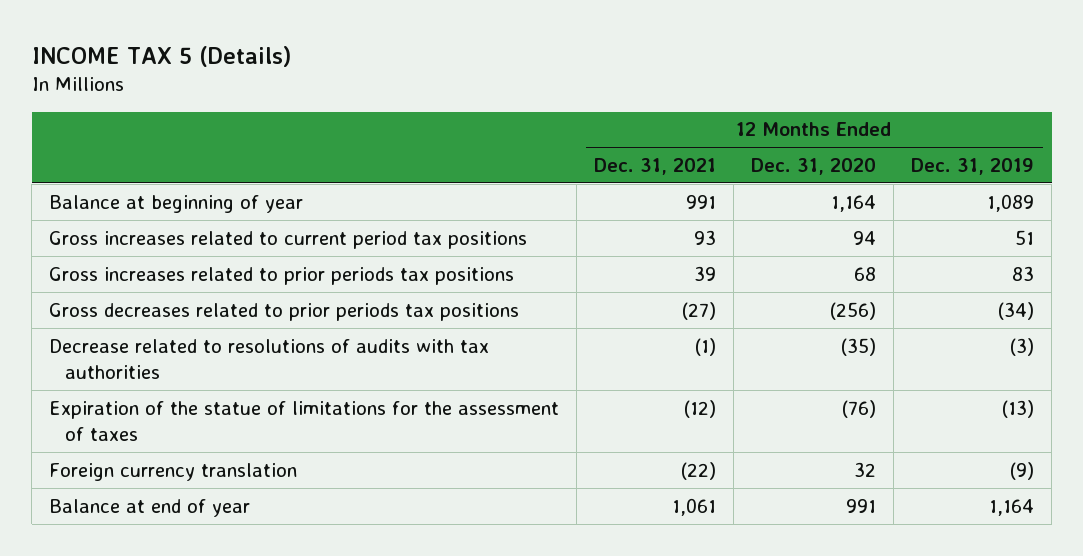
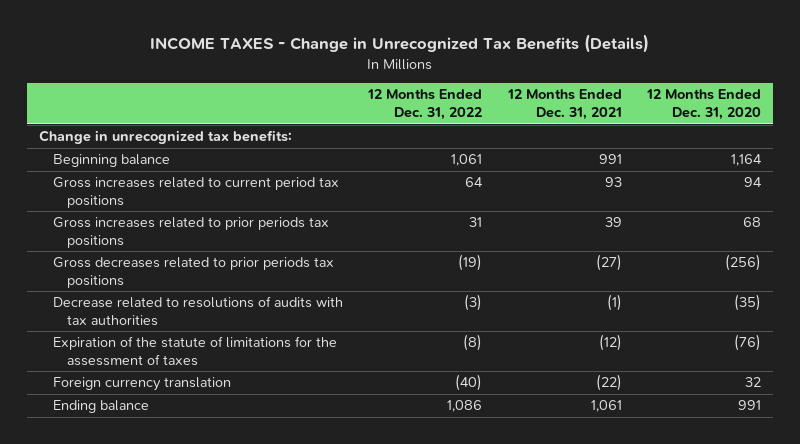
[31,45,291,67] INCOME TAX 5 (Details) -> [149,34,649,54] INCOME TAXES - Change in Unrecognized Tax Benefits (Details)
[911,158,1035,176] Dec. 31, 2019 -> none
none -> [367,89,483,121] 12 Months Ended Dec. 31, 2022
none -> [39,130,293,145] Change in unrecognized tax benefits:
[49,194,304,213] Balance at beginning of year -> [53,154,171,168] Beginning balance
[49,400,560,442] Expiration of the statue of limitations for the assessment of taxes -> [53,336,338,367] Expiration of the statute of limitations for the assessment of taxes
[49,498,251,517] Balance at end of year -> [53,400,150,414] Ending balance

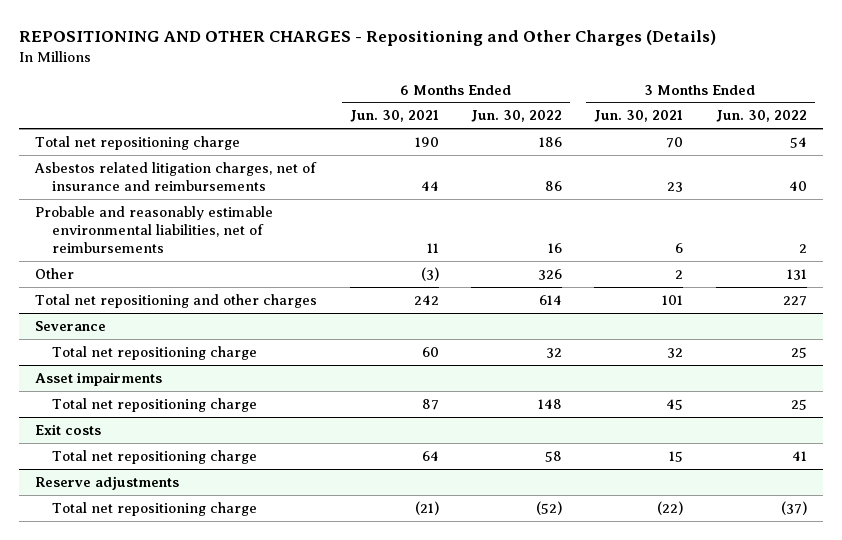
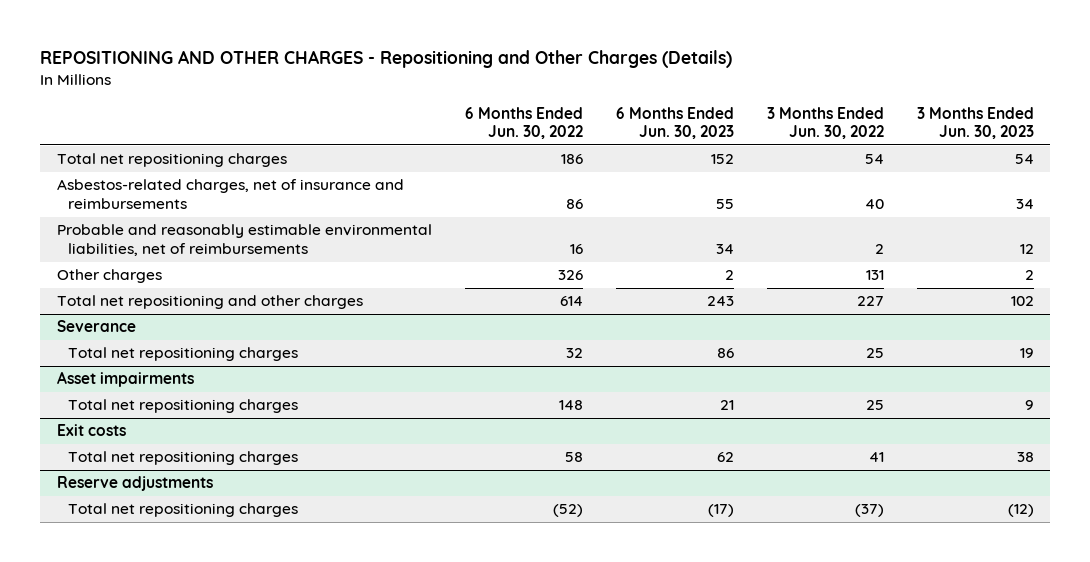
[349,110,439,123] Jun. 30, 2021 -> none
[594,110,684,123] Jun. 30, 2021 -> none
none -> [615,106,734,140] 6 Months Ended Jun. 30, 2023
none -> [916,106,1034,140] 3 Months Ended Jun. 30, 2023
[35,135,241,150] Total net repositioning charge -> [56,153,287,168] Total net repositioning charges
[34,161,318,192] Asbestos related litigation charges, net of insurance and reimbursements -> [56,179,404,210] Asbestos-related charges, net of insurance and reimbursements
[35,267,75,279] Other -> [56,269,162,284] Other charges
[52,345,258,360] Total net repositioning charge -> [67,347,298,362] Total net repositioning charges
[52,397,258,412] Total net repositioning charge -> [67,399,298,414] Total net repositioning charges
[52,449,258,464] Total net repositioning charge -> [67,451,298,466] Total net repositioning charges
[52,501,258,516] Total net repositioning charge -> [67,503,298,518] Total net repositioning charges

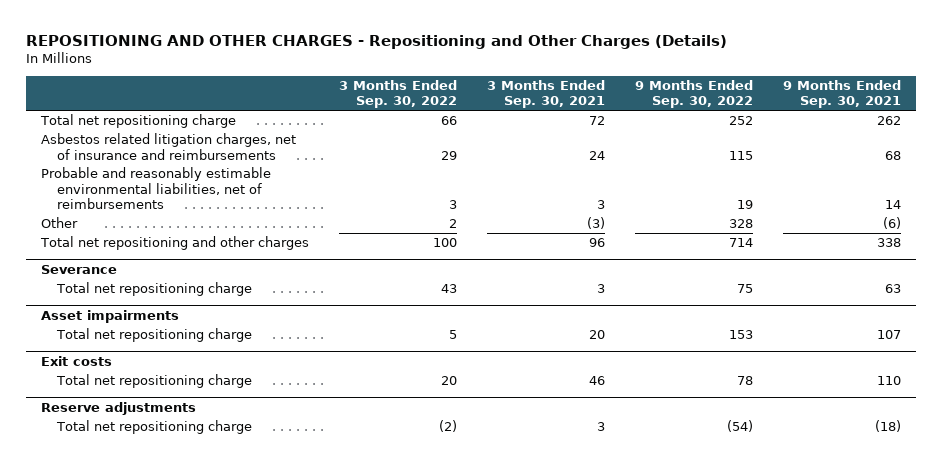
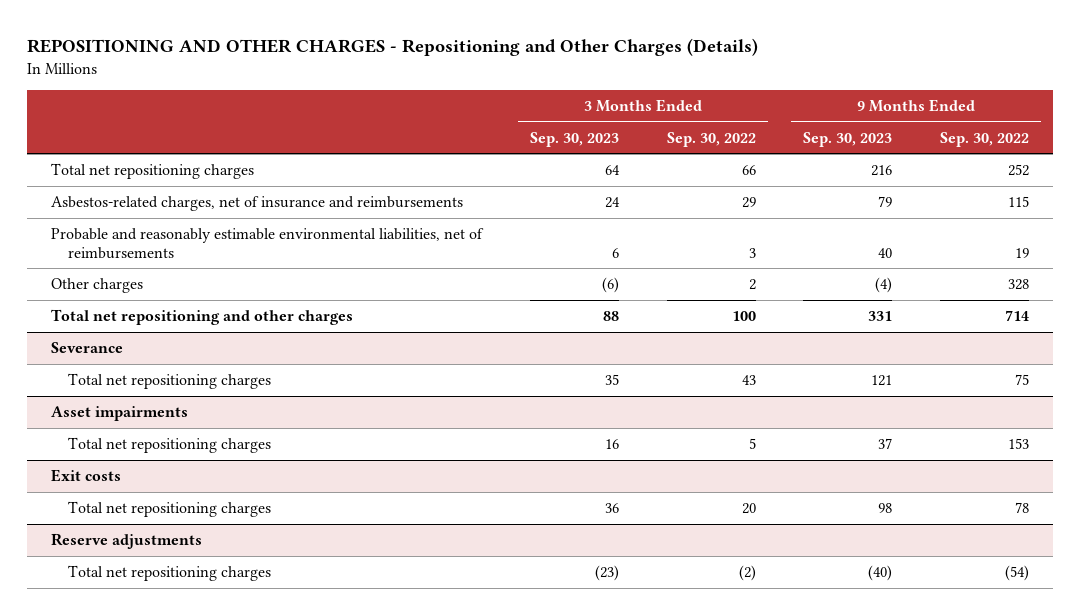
[486,79,605,109] 3 Months Ended Sep. 30, 2021 -> none
[782,79,901,109] 9 Months Ended Sep. 30, 2021 -> none
none -> [529,131,619,147] Sep. 30, 2023
none -> [803,131,893,147] Sep. 30, 2023
[39,114,236,129] Total net repositioning charge -> [50,163,254,180] Total net repositioning charges
[40,133,296,160] Asbestos related litigation charges, net of insurance and reimbursements -> [50,196,463,212] Asbestos-related charges, net of insurance and reimbursements
[40,217,78,229] Other -> [50,278,143,294] Other charges
[55,282,252,297] Total net repositioning charge -> [67,373,271,390] Total net repositioning charges
[55,328,252,343] Total net repositioning charge -> [67,437,271,454] Total net repositioning charges
[55,374,252,389] Total net repositioning charge -> [67,501,271,518] Total net repositioning charges
[55,420,252,435] Total net repositioning charge -> [67,565,271,582] Total net repositioning charges

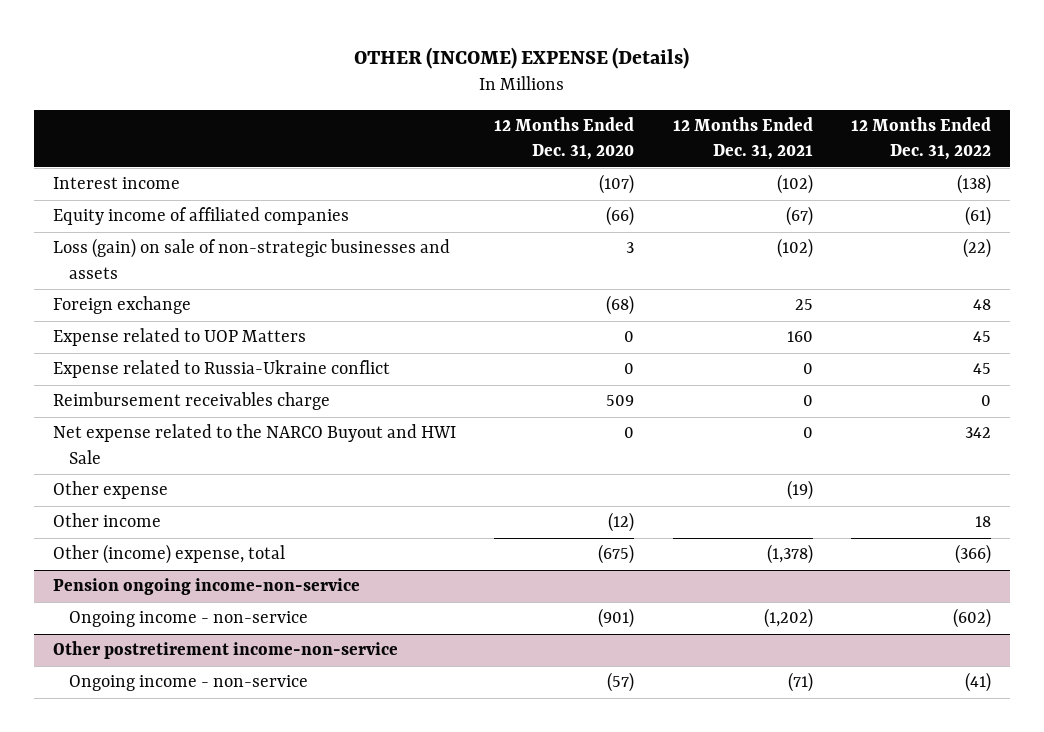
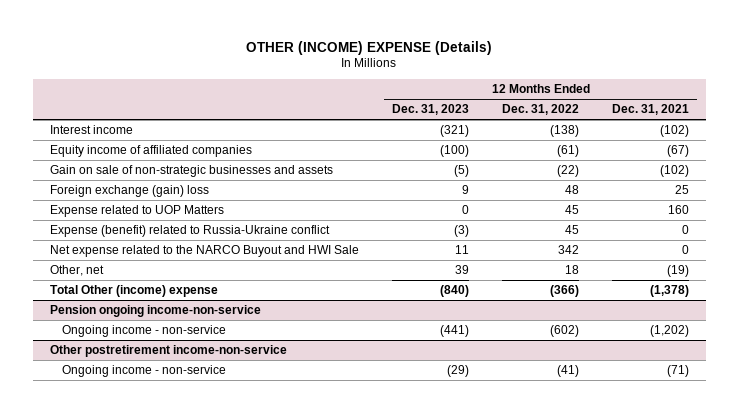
[494,117,635,161] 12 Months Ended Dec. 31, 2020 -> none
none -> [391,104,469,116] Dec. 31, 2023
[52,238,450,279] Loss (gain) on sale of non-strategic businesses and assets -> [49,165,333,178] Gain on sale of non-strategic businesses and assets
[52,296,191,315] Foreign exchange -> [49,185,209,198] Foreign exchange (gain) loss
[52,392,330,411] Reimbursement receivables charge -> none
[52,360,390,379] Expense related to Russia-Ukraine conflict -> [49,225,330,238] Expense (benefit) related to Russia-Ukraine conflict
[52,481,168,500] Other expense -> none
[52,513,161,528] Other income -> none
none -> [49,265,104,277] Other, net
[52,544,285,565] Other (income) expense, total -> [49,285,218,298] Total Other (income) expense

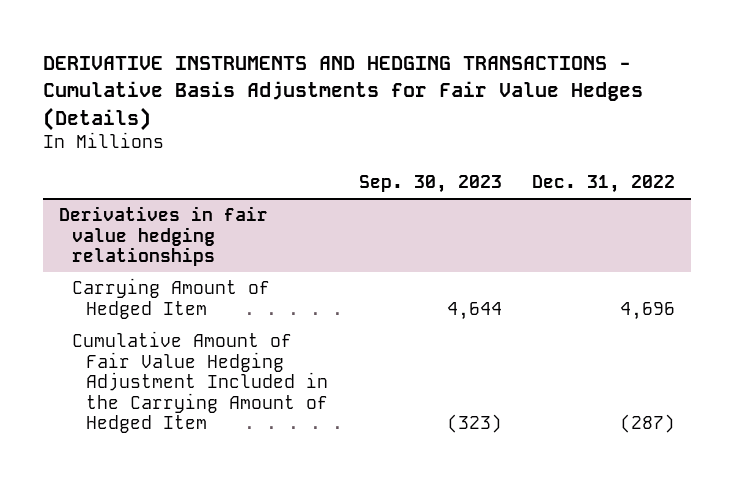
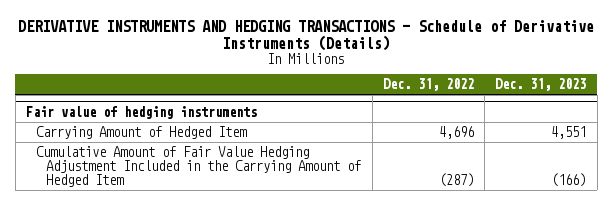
[43,56,644,131] DERIVATIVE INSTRUMENTS AND HEDGING TRANSACTIONS - Cumulative Basis Adjustments for Fair Value Hedges (Details) -> [18,20,595,52] DERIVATIVE INSTRUMENTS AND HEDGING TRANSACTIONS - Schedule of Derivative Instruments (Details)
[358,175,502,194] Sep. 30, 2023 -> none
none -> [495,78,587,92] Dec. 31, 2023
[58,206,268,267] Derivatives in fair value hedging relationships -> [26,105,258,119] Fair value of hedging instruments

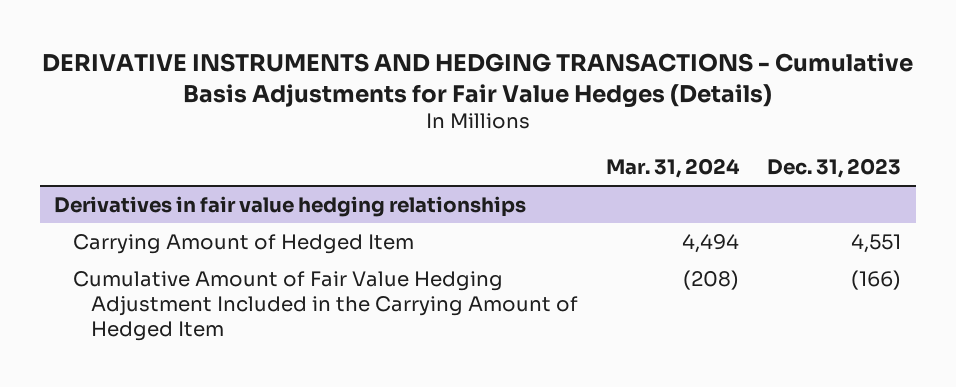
[18,20,595,52] DERIVATIVE INSTRUMENTS AND HEDGING TRANSACTIONS - Schedule of Derivative Instruments (Details) -> [41,52,913,108] DERIVATIVE INSTRUMENTS AND HEDGING TRANSACTIONS - Cumulative Basis Adjustments for Fair Value Hedges (Details)
[382,78,474,92] Dec. 31, 2022 -> none
none -> [606,157,741,178] Mar. 31, 2024
[26,105,258,119] Fair value of hedging instruments -> [54,195,527,217] Derivatives in fair value hedging relationships

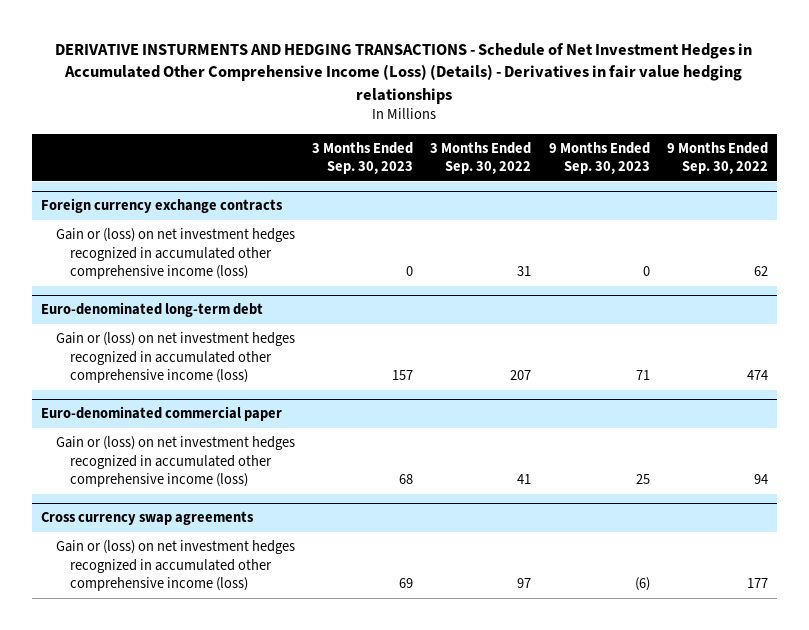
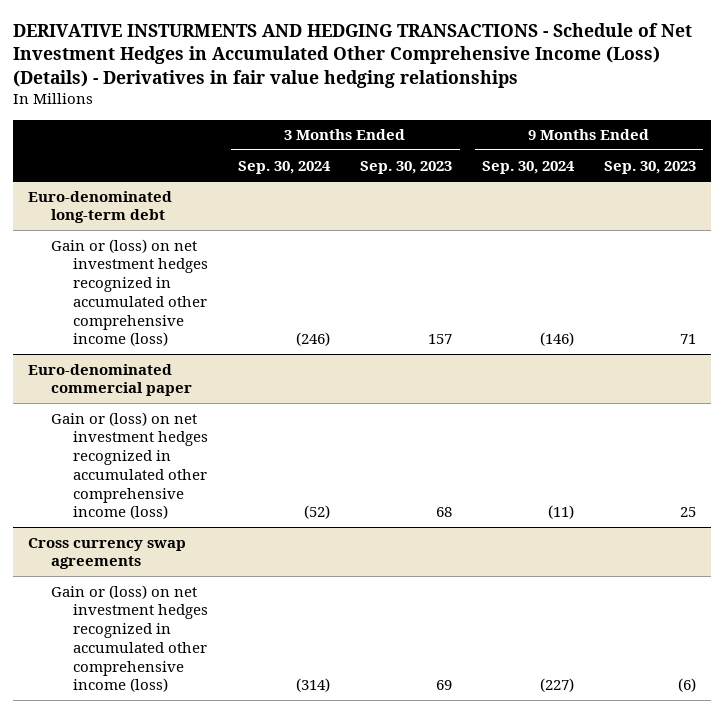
[430,141,532,175] 3 Months Ended Sep. 30, 2022 -> none
[667,141,769,175] 9 Months Ended Sep. 30, 2022 -> none
none -> [238,160,332,174] Sep. 30, 2024
none -> [482,160,576,174] Sep. 30, 2024
[40,198,283,214] Foreign currency exchange contracts -> none
[55,228,295,280] Gain or (loss) on net investment hedges recognized in accumulated other comprehensive income (loss) -> none

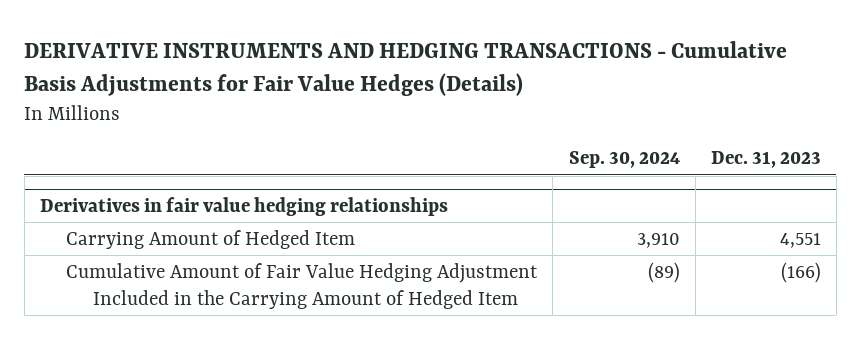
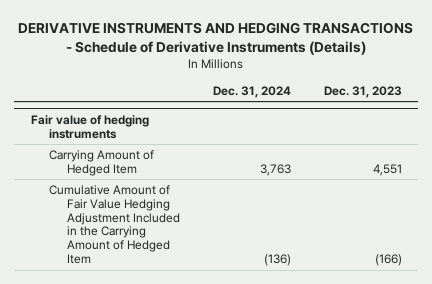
[24,40,788,97] DERIVATIVE INSTRUMENTS AND HEDGING TRANSACTIONS - Cumulative Basis Adjustments for Fair Value Hedges (Details) -> [18,22,414,55] DERIVATIVE INSTRUMENTS AND HEDGING TRANSACTIONS - Schedule of Derivative Instruments (Details)
[568,151,680,169] Sep. 30, 2024 -> none
none -> [213,85,292,98] Dec. 31, 2024
[40,197,449,217] Derivatives in fair value hedging relationships -> [30,114,149,139] Fair value of hedging instruments

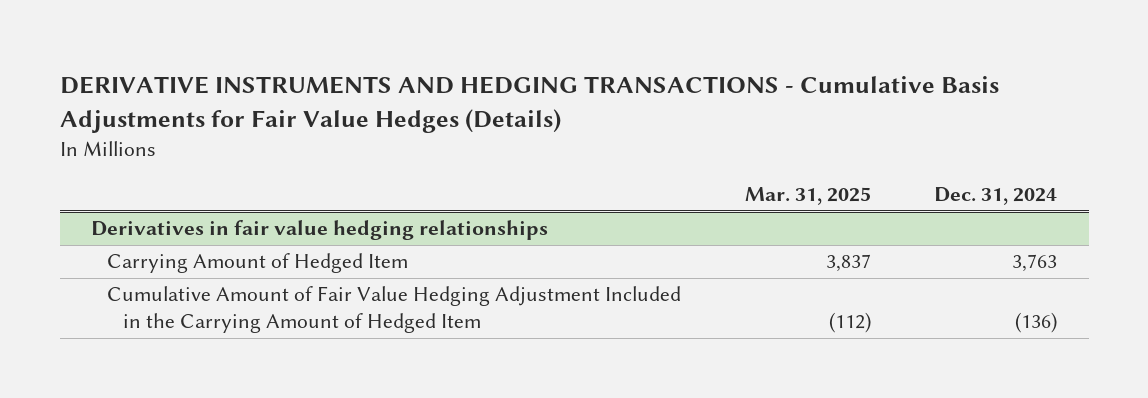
[18,22,414,55] DERIVATIVE INSTRUMENTS AND HEDGING TRANSACTIONS - Schedule of Derivative Instruments (Details) -> [59,76,999,133] DERIVATIVE INSTRUMENTS AND HEDGING TRANSACTIONS - Cumulative Basis Adjustments for Fair Value Hedges (Details)
[323,85,402,98] Dec. 31, 2023 -> none
none -> [744,187,871,206] Mar. 31, 2025
[30,114,149,139] Fair value of hedging instruments -> [91,220,549,241] Derivatives in fair value hedging relationships

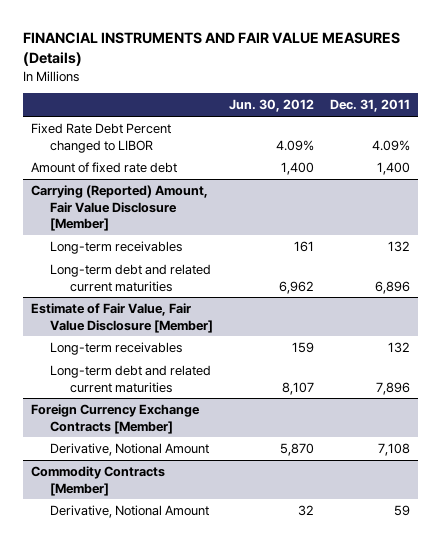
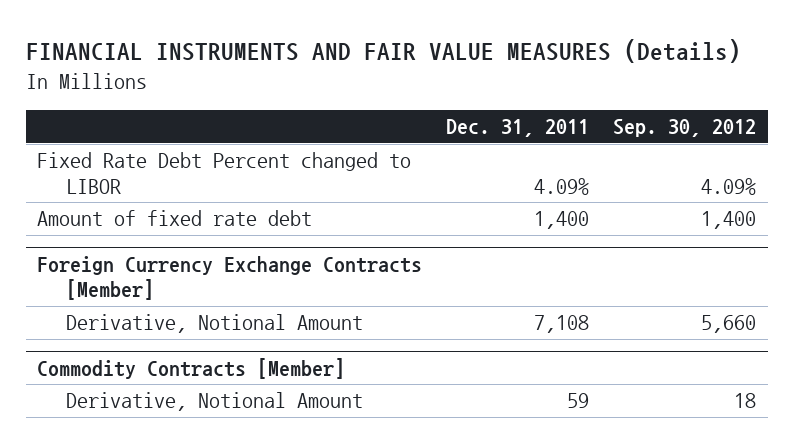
[229,99,315,113] Jun. 30, 2012 -> none
none -> [612,119,756,138] Sep. 30, 2012
[31,185,209,232] Carrying (Reported) Amount, Fair Value Disclosure [Member] -> none
[50,241,183,255] Long-term receivables -> none
[50,264,212,292] Long-term debt and related current maturities -> none
[31,303,214,333] Estimate of Fair Value, Fair Value Disclosure [Member] -> none
[50,342,183,356] Long-term receivables -> none
[50,365,212,393] Long-term debt and related current maturities -> none

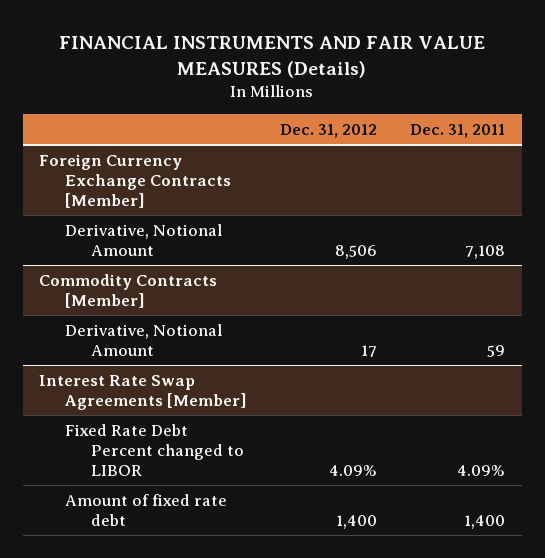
[612,119,756,138] Sep. 30, 2012 -> none
none -> [280,123,378,138] Dec. 31, 2012
[37,152,412,194] Fixed Rate Debt Percent changed to LIBOR -> none
[37,210,313,227] Amount of fixed rate debt -> none
none -> [39,374,248,410] Interest Rate Swap Agreements [Member]
none -> [65,423,244,476] Fixed Rate Debt Percent changed to LIBOR
none -> [65,493,228,526] Amount of fixed rate debt

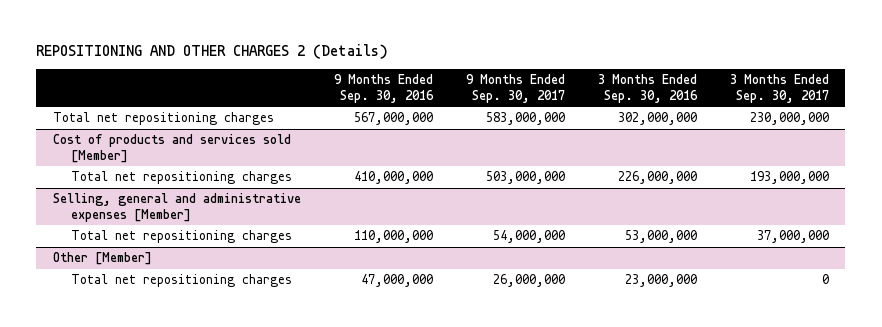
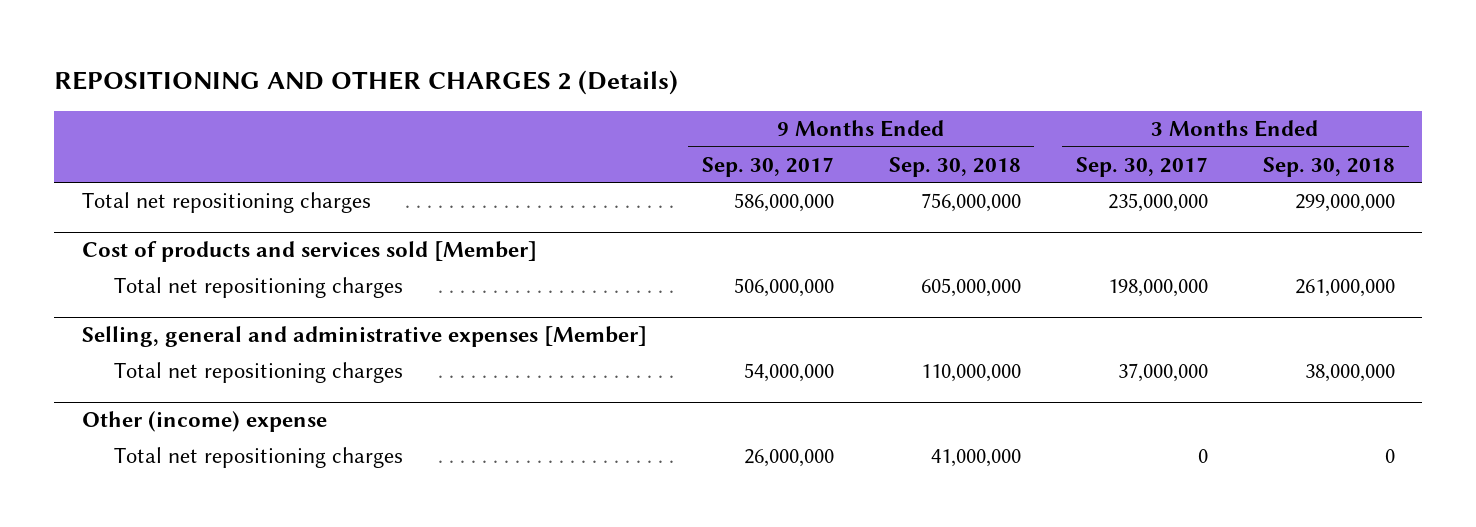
[333,74,434,103] 9 Months Ended Sep. 30, 2016 -> none
[597,74,698,103] 3 Months Ended Sep. 30, 2016 -> none
none -> [888,156,1021,177] Sep. 30, 2018
none -> [1262,156,1395,177] Sep. 30, 2018
[485,112,565,126] 583,000,000 -> [733,193,834,213] 586,000,000
[749,112,829,126] 230,000,000 -> [1107,193,1208,213] 235,000,000
[485,171,565,185] 503,000,000 -> [733,278,834,298] 506,000,000
[749,171,829,185] 193,000,000 -> [1107,279,1208,298] 198,000,000
[52,252,152,266] Other [Member] -> none
none -> [81,411,327,433] Other (income) expense

